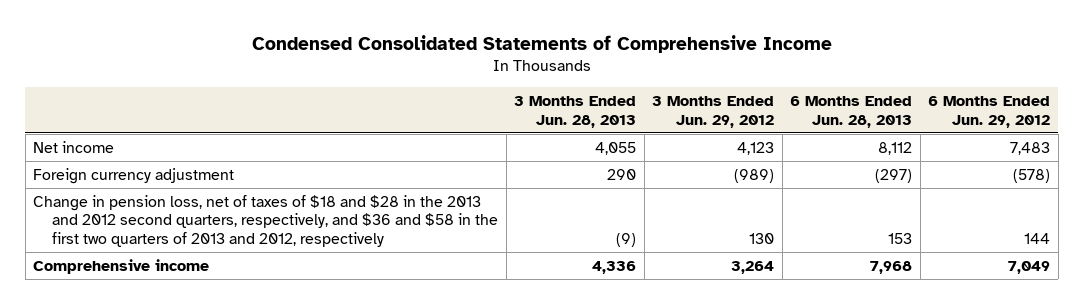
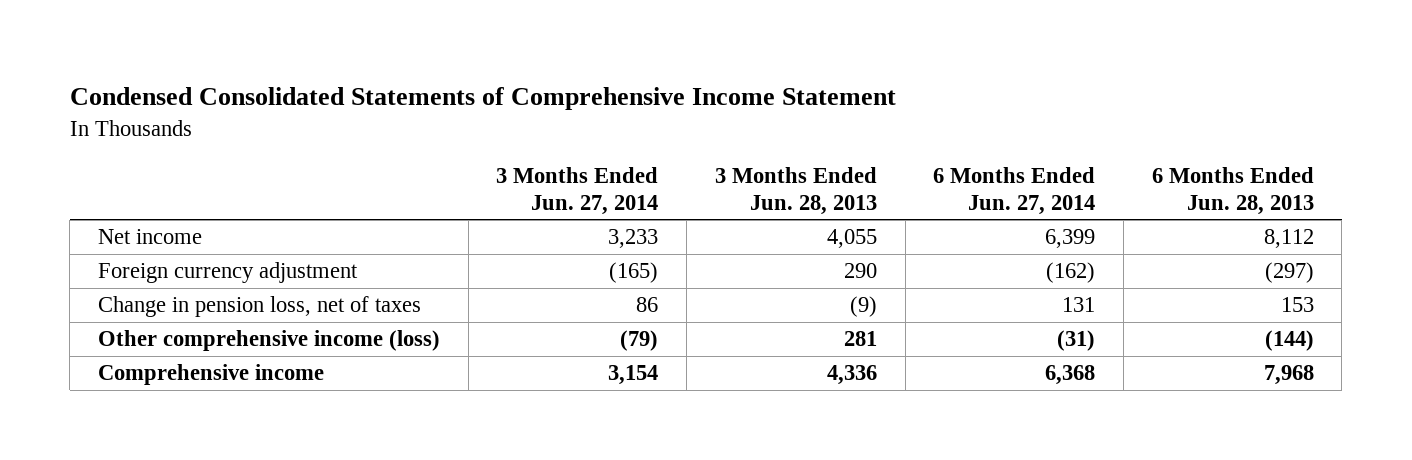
[251,34,832,53] Condensed Consolidated Statements of Comprehensive Income -> [69,86,896,110] Condensed Consolidated Statements of Comprehensive Income Statement
[652,96,775,128] 3 Months Ended Jun. 29, 2012 -> none
[928,96,1051,128] 6 Months Ended Jun. 29, 2012 -> none
none -> [496,166,659,215] 3 Months Ended Jun. 27, 2014
none -> [933,166,1096,215] 6 Months Ended Jun. 27, 2014
[33,194,499,247] Change in pension loss, net of taxes of $18 and $28 in the 2013 and 2012 second quarters, respectively, and $36 and $58 in the first two quarters of 2013 and 2012, respectively -> [97,296,421,318] Change in pension loss, net of taxes
none -> [97,330,440,352] Other comprehensive income (loss)

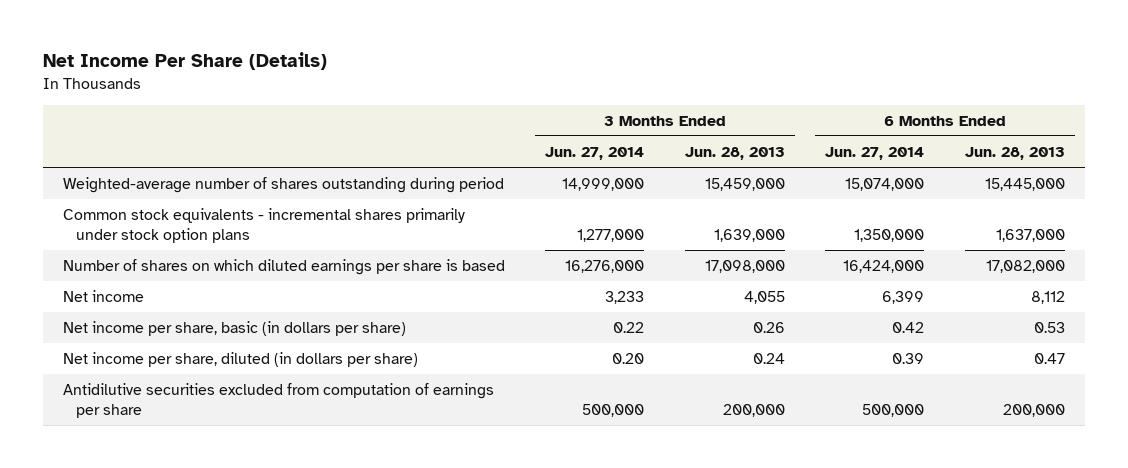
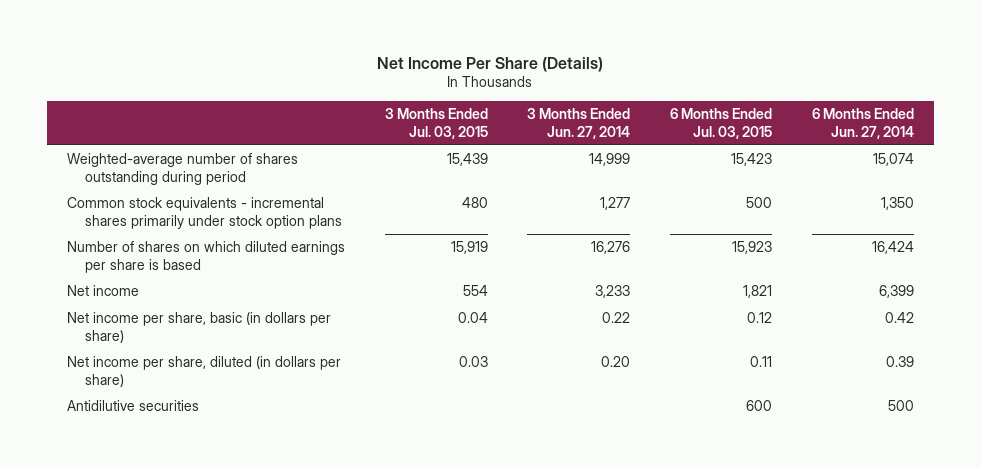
[684,147,785,161] Jun. 28, 2013 -> none
[964,147,1065,161] Jun. 28, 2013 -> none
none -> [384,108,488,139] 3 Months Ended Jul. 03, 2015
none -> [670,108,773,139] 6 Months Ended Jul. 03, 2015
[562,178,645,192] 14,999,000 -> [589,153,631,167] 14,999
[845,178,925,192] 15,074,000 -> [872,153,914,167] 15,074
[577,228,645,242] 1,277,000 -> [600,197,631,211] 1,277
[854,228,925,242] 1,350,000 -> [880,197,914,211] 1,350
[565,260,645,274] 16,276,000 -> [591,241,631,255] 16,276
[843,260,925,274] 16,424,000 -> [871,241,914,255] 16,424
[62,383,494,418] Antidilutive securities excluded from computation of earnings per share -> none
none -> [66,400,199,412] Antidilutive securities

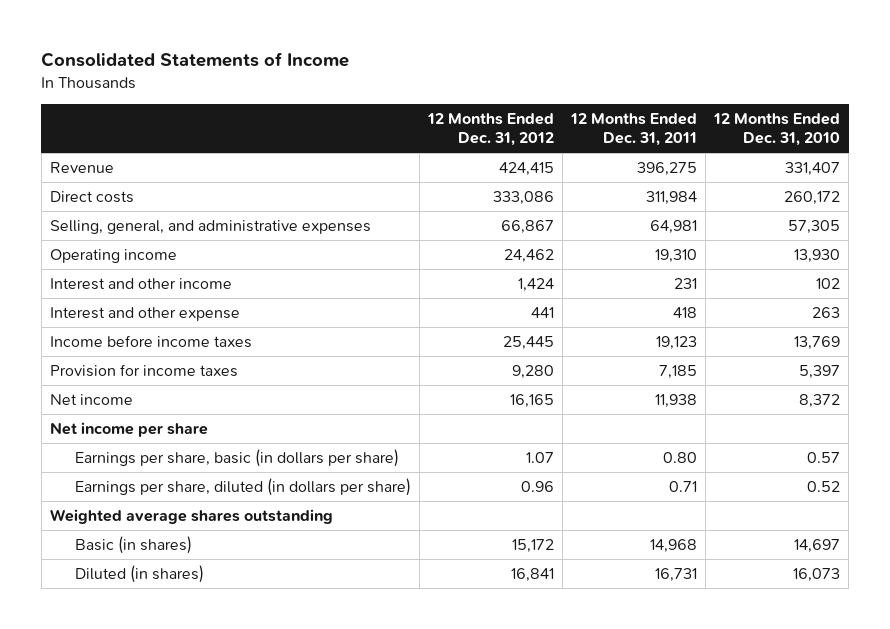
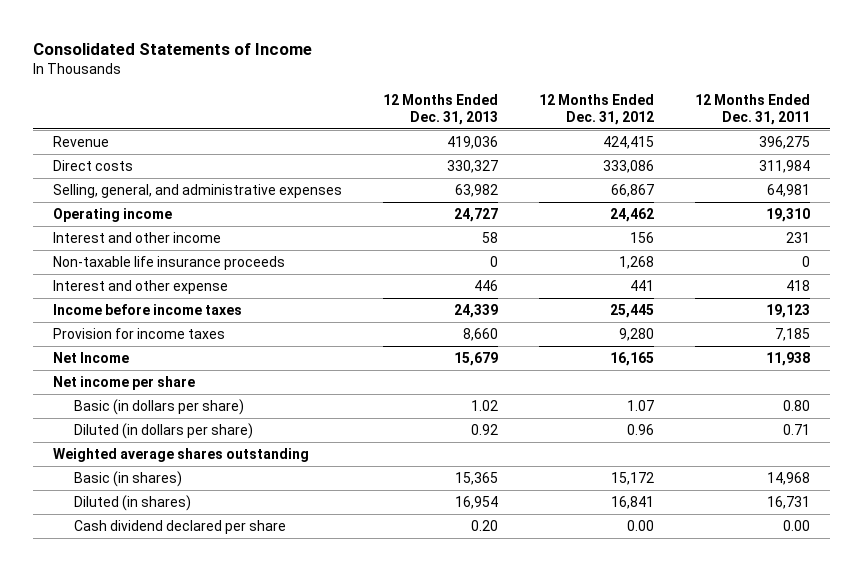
[713,112,841,147] 12 Months Ended Dec. 31, 2010 -> none
none -> [383,94,499,126] 12 Months Ended Dec. 31, 2013
[518,277,555,292] 1,424 -> [629,231,654,243] 156
none -> [53,255,286,270] Non-taxable life insurance proceeds
[49,393,133,405] Net income -> [53,351,130,363] Net Income
[74,448,399,467] Earnings per share, basic (in dollars per share) -> [74,398,245,415] Basic (in dollars per share)
[74,477,411,496] Earnings per share, diluted (in dollars per share) -> [74,422,254,439] Diluted (in dollars per share)
none -> [74,519,287,534] Cash dividend declared per share

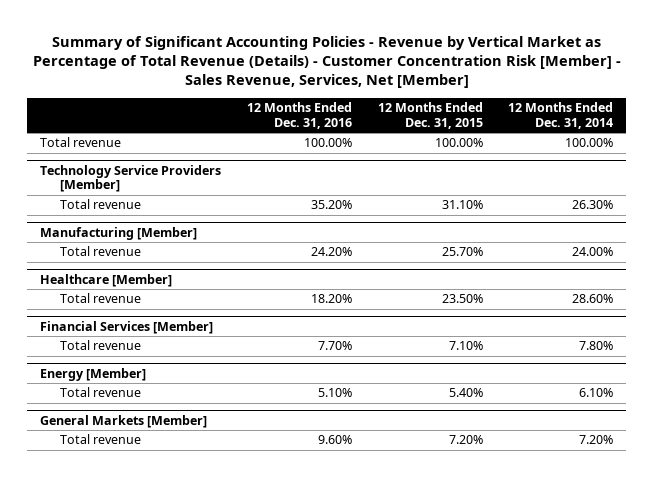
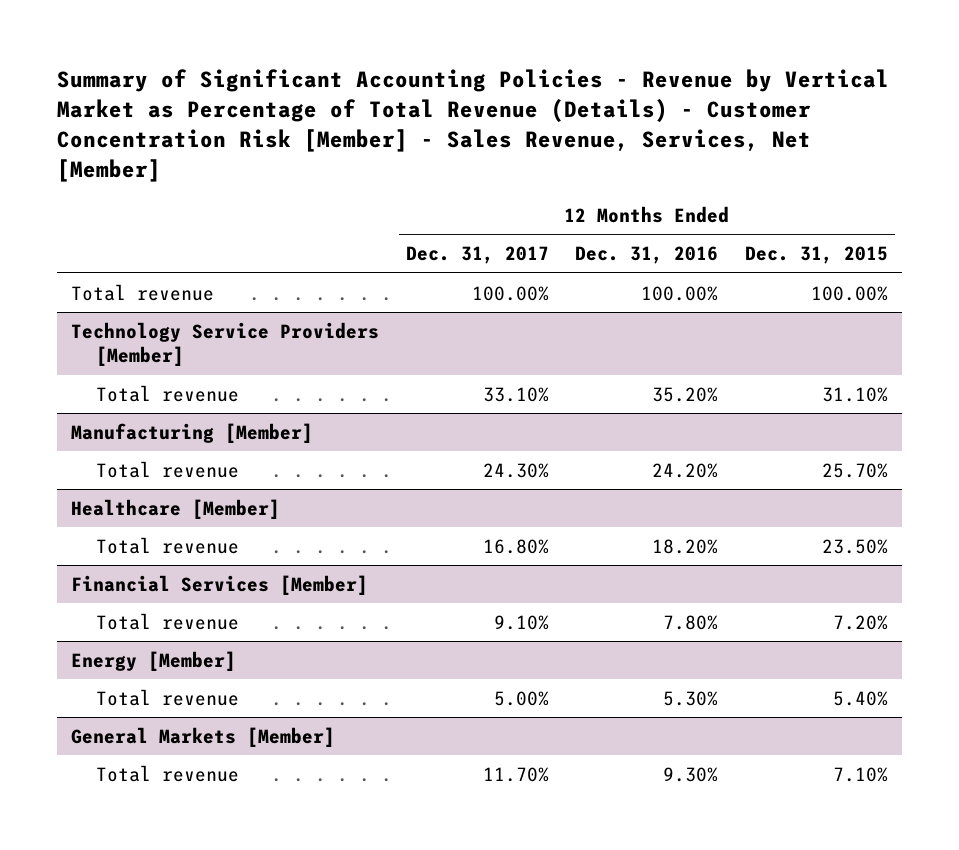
[508,102,614,129] 12 Months Ended Dec. 31, 2014 -> none
none -> [405,246,549,265] Dec. 31, 2017
[317,341,352,351] 7.70% -> [663,614,719,630] 7.80%
[448,341,483,351] 7.10% -> [833,614,889,630] 7.20%
[317,388,352,398] 5.10% -> [663,690,719,706] 5.30%
[317,435,352,445] 9.60% -> [663,766,719,782] 9.30%
[448,435,483,445] 7.20% -> [833,766,889,782] 7.10%

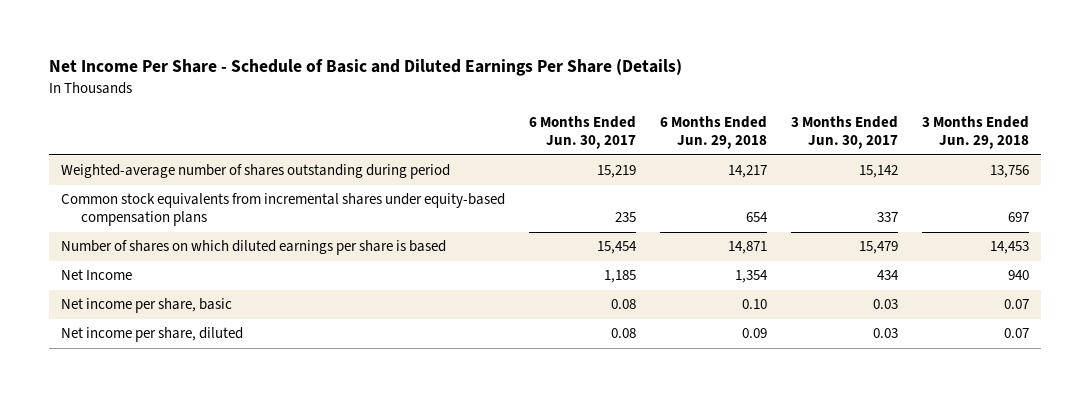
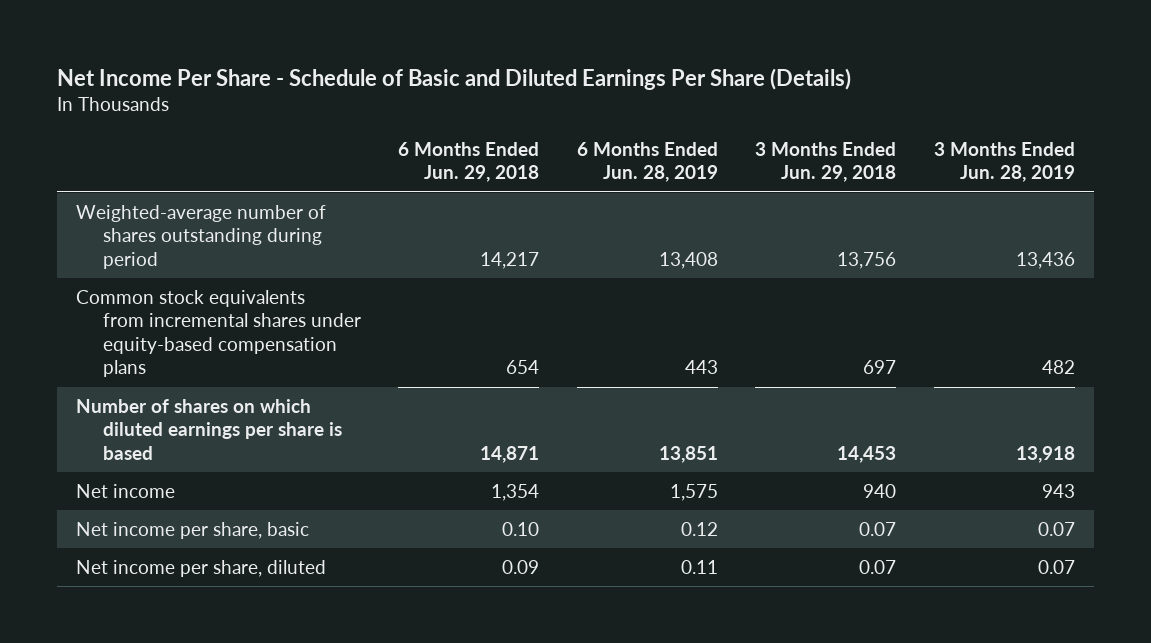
[528,116,636,150] 6 Months Ended Jun. 30, 2017 -> none
[791,116,899,150] 3 Months Ended Jun. 30, 2017 -> none
none -> [576,141,718,183] 6 Months Ended Jun. 28, 2019
none -> [933,141,1075,183] 3 Months Ended Jun. 28, 2019
[60,269,132,281] Net Income -> [75,483,175,498] Net income

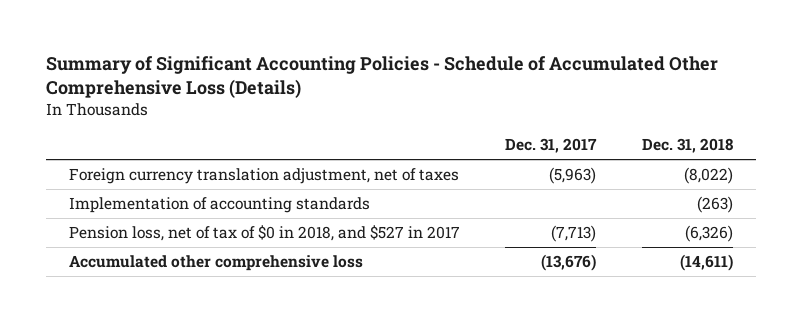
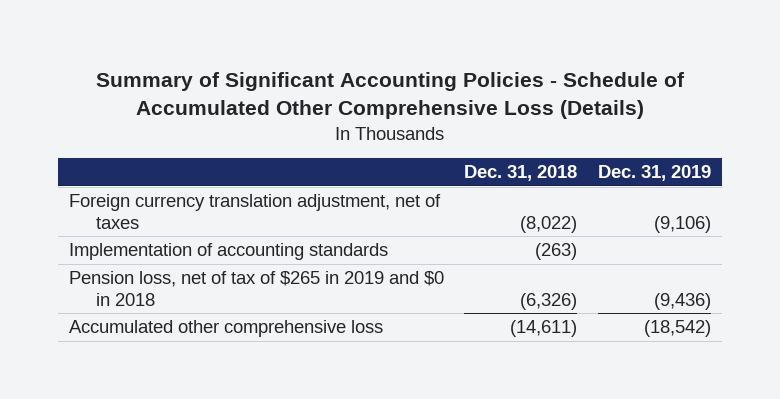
[505,138,598,154] Dec. 31, 2017 -> none
none -> [598,165,712,182] Dec. 31, 2019
[68,225,460,242] Pension loss, net of tax of $0 in 2018, and $527 in 2017 -> [68,271,444,306] Pension loss, net of tax of $265 in 2019 and $0 in 2018

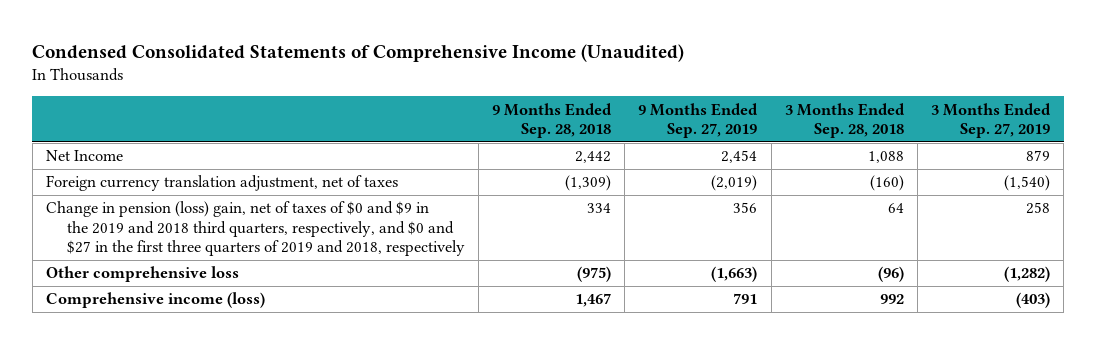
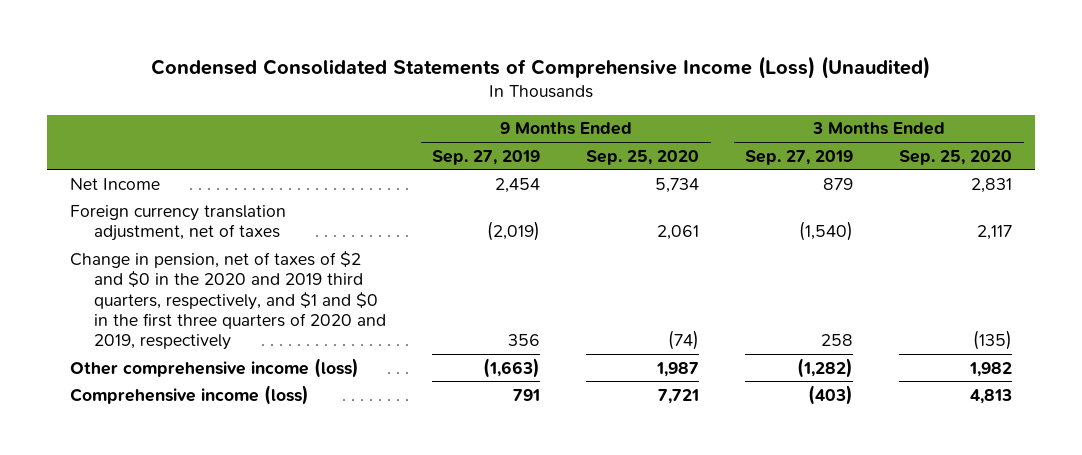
[32,43,685,62] Condensed Consolidated Statements of Comprehensive Income (Unaudited) -> [151,55,931,79] Condensed Consolidated Statements of Comprehensive Income (Loss) (Unaudited)
[492,102,613,139] 9 Months Ended Sep. 28, 2018 -> none
[784,102,905,139] 3 Months Ended Sep. 28, 2018 -> none
none -> [586,149,700,165] Sep. 25, 2020
none -> [899,149,1013,165] Sep. 25, 2020
[45,201,465,257] Change in pension (loss) gain, net of taxes of $0 and $9 in the 2019 and 2018 third quarters, respectively, and $0 and $27 in the first three quarters of 2019 and 2018, respectively -> [70,250,387,351] Change in pension, net of taxes of $2 and $0 in the 2020 and 2019 third quarters, respectively, and $1 and $0 in the first three quarters of 2020 and 2019, respectively
[45,266,239,283] Other comprehensive loss -> [70,357,360,378] Other comprehensive income (loss)

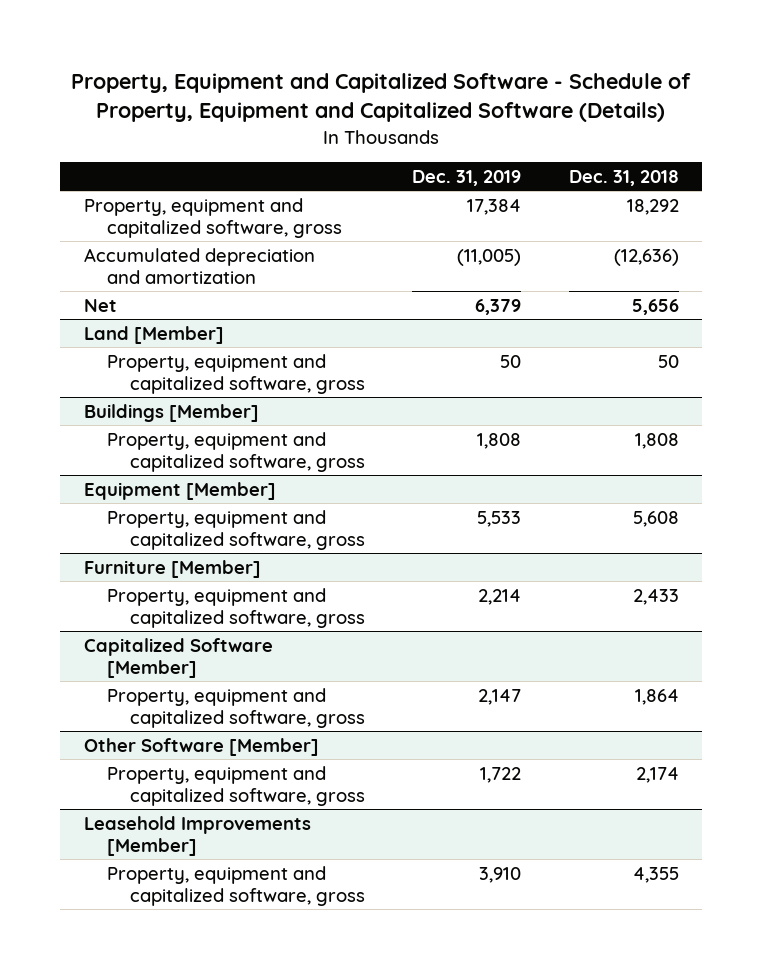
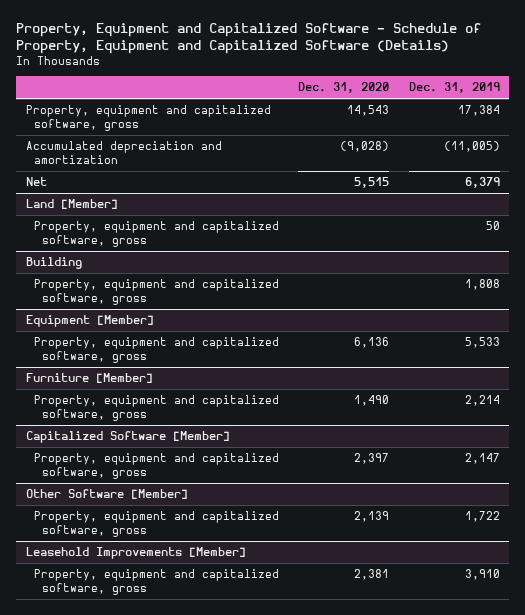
[568,169,679,186] Dec. 31, 2018 -> none
none -> [298,82,390,94] Dec. 31, 2020
[84,403,260,422] Buildings [Member] -> [25,257,82,270] Building

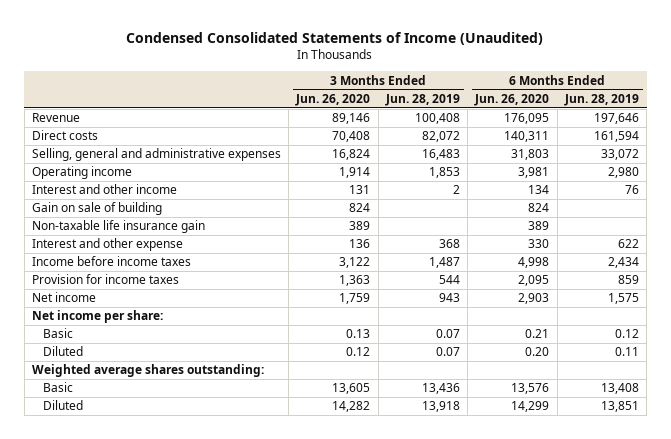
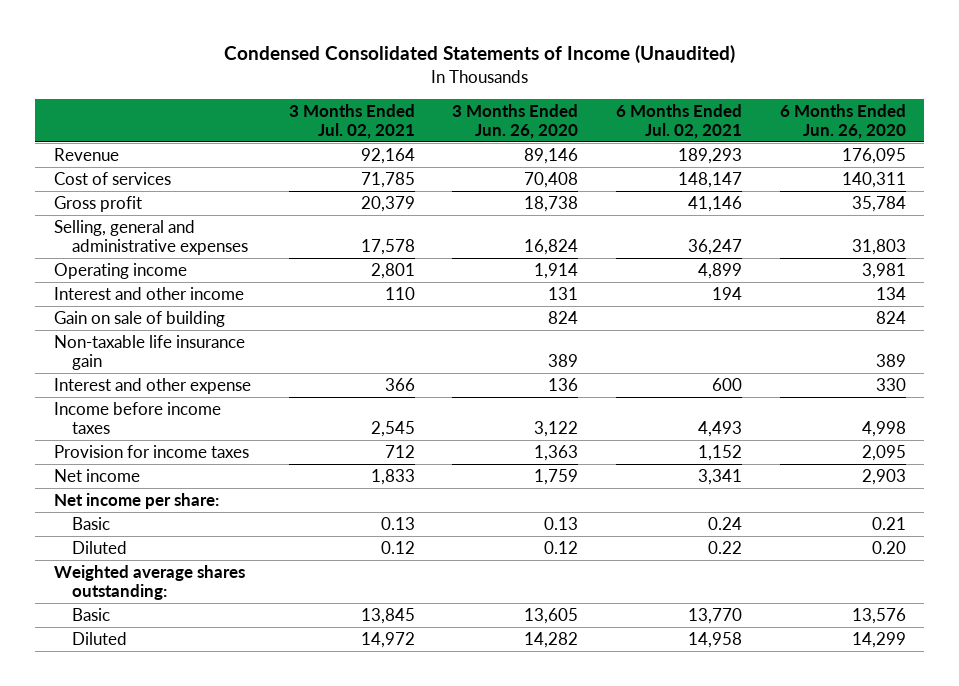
[384,93,460,106] Jun. 28, 2019 -> none
[563,93,639,106] Jun. 28, 2019 -> none
none -> [288,103,415,139] 3 Months Ended Jul. 02, 2021
none -> [615,103,742,139] 6 Months Ended Jul. 02, 2021
[31,130,98,141] Direct costs -> [53,171,171,185] Cost of services
none -> [53,195,142,212] Gross profit

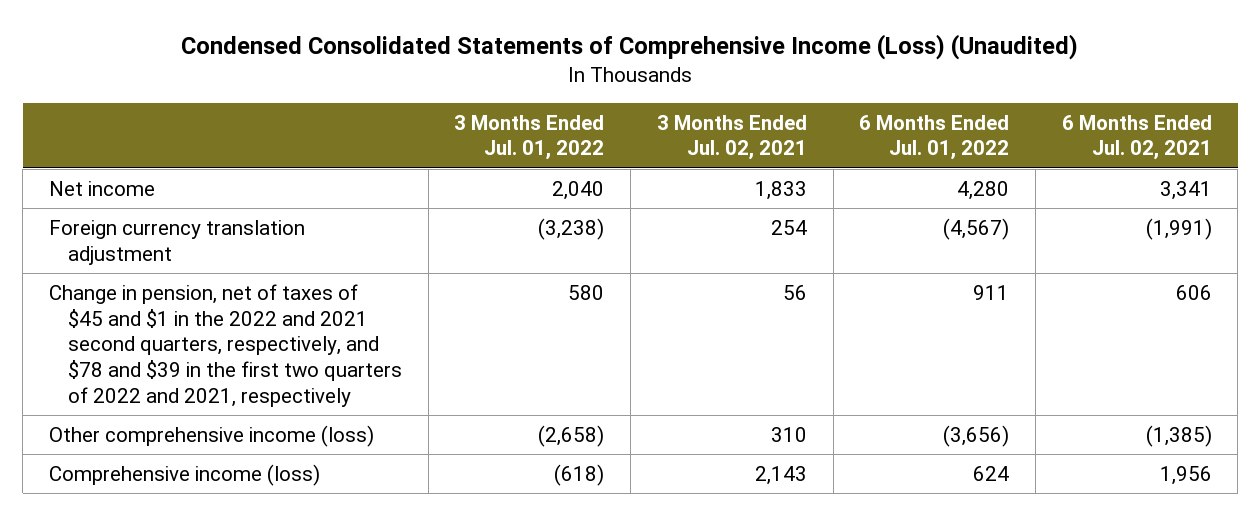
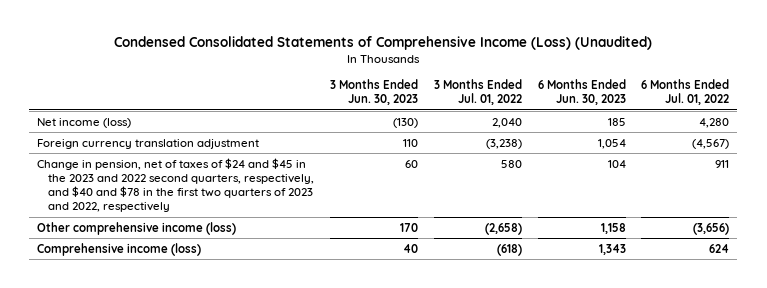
[656,114,807,161] 3 Months Ended Jul. 02, 2021 -> none
[1061,114,1212,161] 6 Months Ended Jul. 02, 2021 -> none
none -> [329,79,418,106] 3 Months Ended Jun. 30, 2023
none -> [537,79,626,106] 6 Months Ended Jun. 30, 2023
[48,180,155,196] Net income -> [37,117,132,128] Net income (loss)
[48,283,403,407] Change in pension, net of taxes of $45 and $1 in the 2022 and 2021 second quarters, respectively, and $78 and $39 in the first two quarters of 2022 and 2021, respectively -> [37,157,314,213] Change in pension, net of taxes of $24 and $45 in the 2023 and 2022 second quarters, respectively, and $40 and $78 in the first two quarters of 2023 and 2022, respectively

